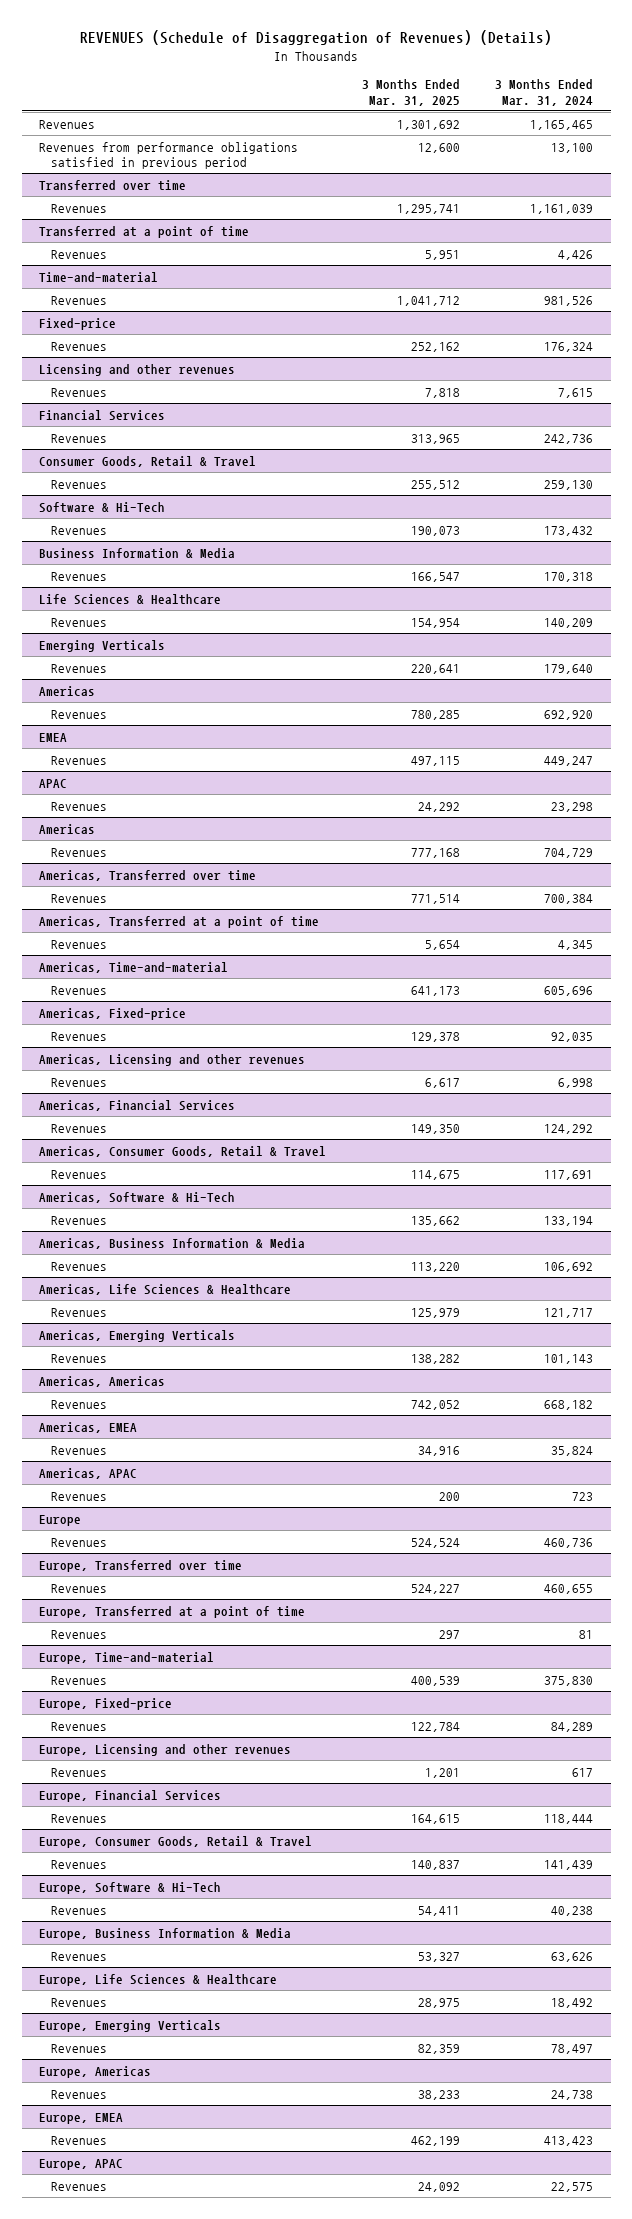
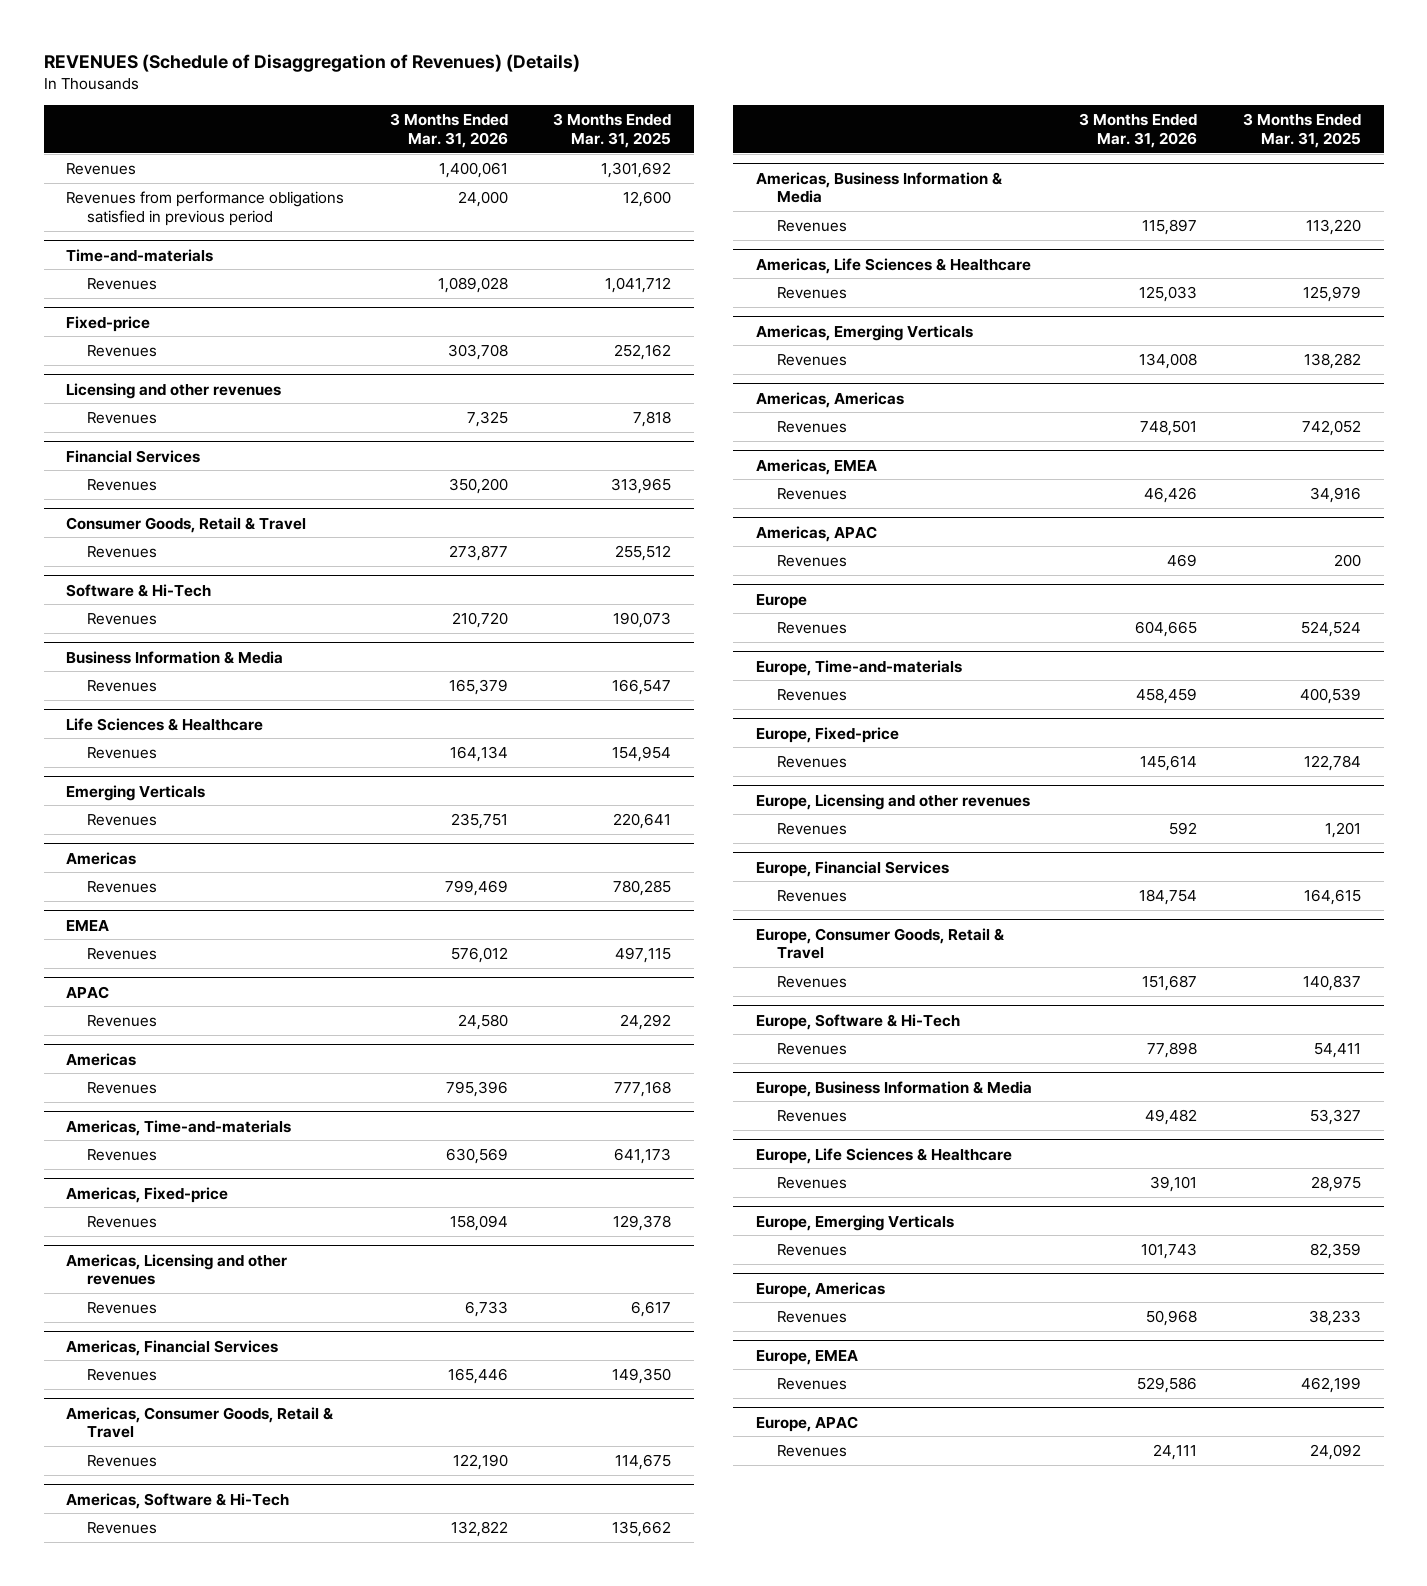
[494,79,593,106] 3 Months Ended Mar. 31, 2024 -> none
none -> [389,112,508,148] 3 Months Ended Mar. 31, 2026
[39,179,187,191] Transferred over time -> none
[50,203,107,213] Revenues -> none
[39,225,250,238] Transferred at a point of time -> none
[50,249,107,259] Revenues -> none
[39,271,159,283] Time-and-material -> [66,248,214,262] Time-and-materials
[39,869,257,881] Americas, Transferred over time -> none
[50,893,107,903] Revenues -> none
[39,915,320,928] Americas, Transferred at a point of time -> none
[50,939,107,949] Revenues -> none
[39,961,229,973] Americas, Time-and-material -> [66,1119,292,1136] Americas, Time-and-materials
[39,1559,243,1572] Europe, Transferred over time -> none
[50,1583,107,1593] Revenues -> none
[39,1605,306,1618] Europe, Transferred at a point of time -> none
[50,1629,107,1639] Revenues -> none
[39,1651,215,1664] Europe, Time-and-material -> [755,659,962,676] Europe, Time-and-materials

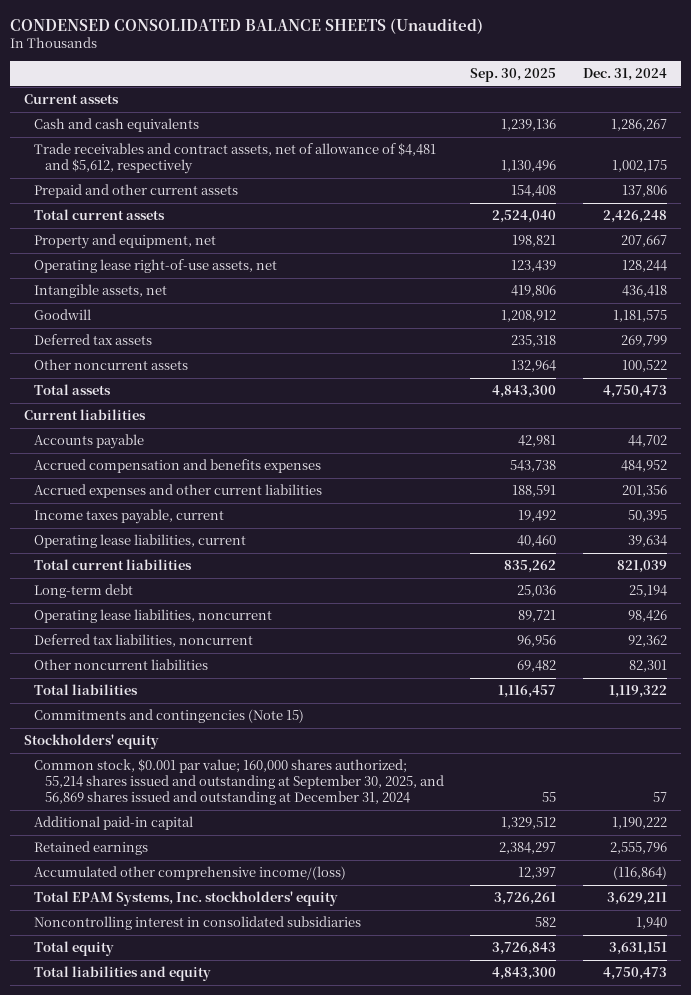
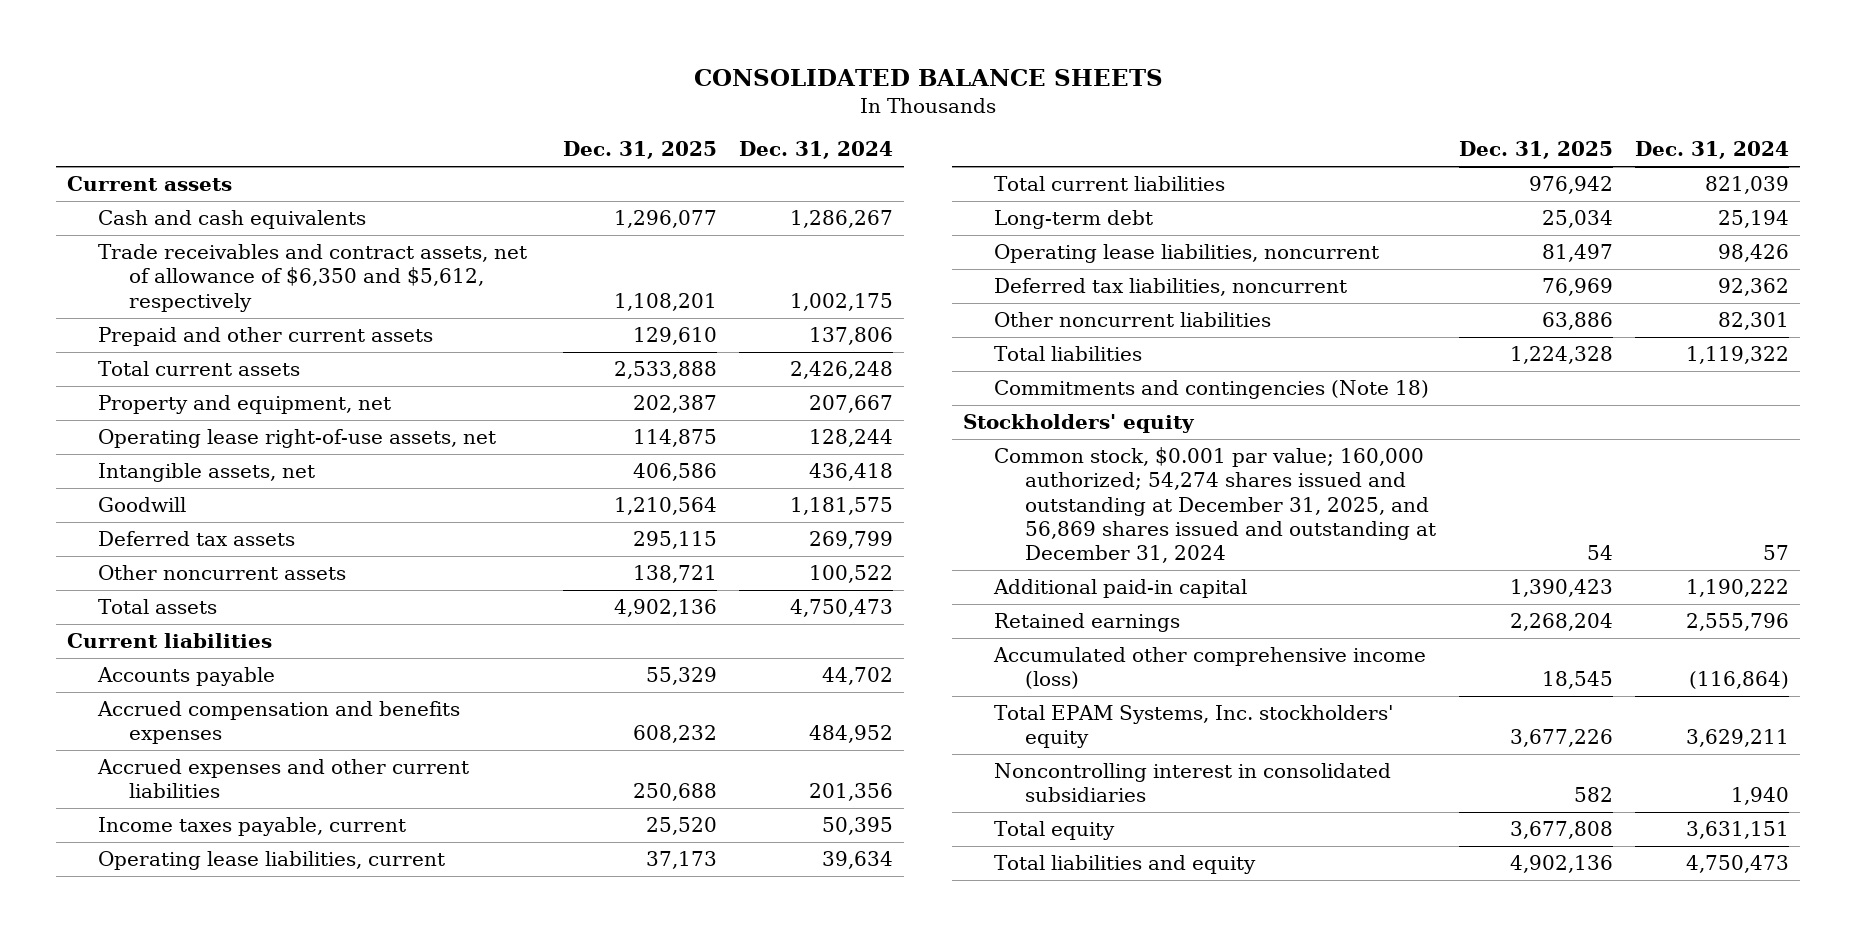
[10,17,484,34] CONDENSED CONSOLIDATED BALANCE SHEETS (Unaudited) -> [694,69,1164,87] CONSOLIDATED BALANCE SHEETS
[470,68,557,83] Sep. 30, 2025 -> none
none -> [562,141,717,160] Dec. 31, 2025
[34,143,437,175] Trade receivables and contract assets, net of allowance of $4,481 and $5,612, respectively -> [98,244,528,312] Trade receivables and contract assets, net of allowance of $6,350 and $5,612, respectively
[34,709,305,724] Commitments and contingencies (Note 15) -> [994,380,1430,400] Commitments and contingencies (Note 18)
[34,759,444,806] Common stock, $0.001 par value; 160,000 shares authorized; 55,214 shares issued and outstanding at September 30, 2025, and 56,869 shares issued and outstanding at December 31, 2024 -> [994,447,1437,564] Common stock, $0.001 par value; 160,000 authorized; 54,274 shares issued and outstanding at December 31, 2025, and 56,869 shares issued and outstanding at December 31, 2024
[34,866,347,881] Accumulated other comprehensive income/(loss) -> [993,647,1427,690] Accumulated other comprehensive income (loss)

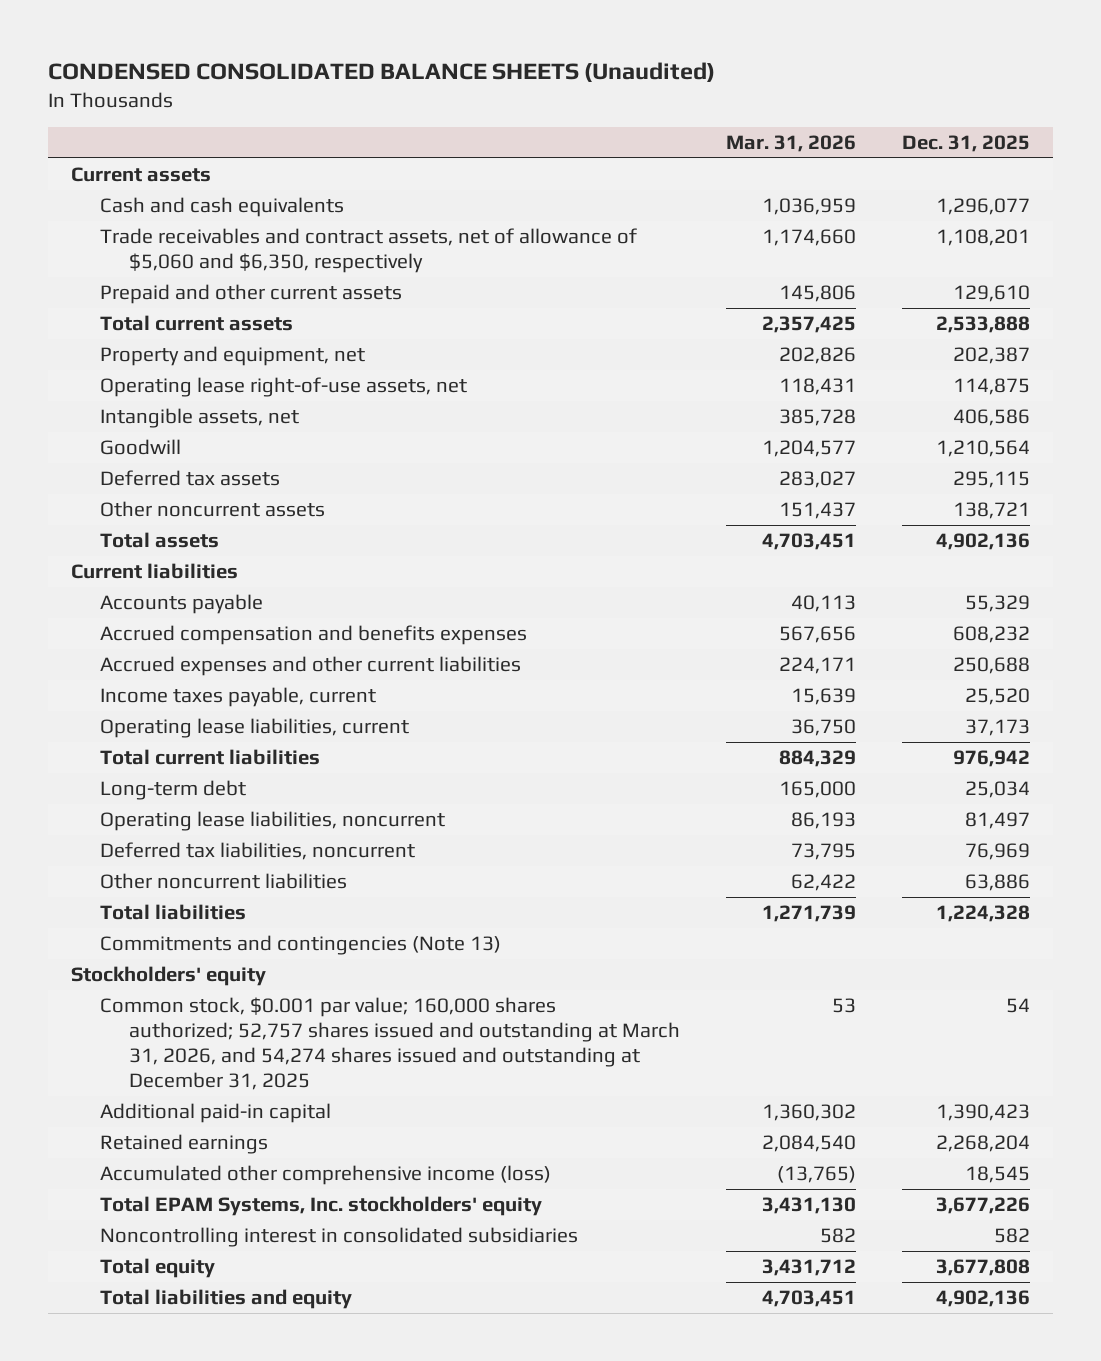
[694,69,1164,87] CONSOLIDATED BALANCE SHEETS -> [47,62,715,83] CONDENSED CONSOLIDATED BALANCE SHEETS (Unaudited)
[738,141,893,160] Dec. 31, 2024 -> none
none -> [726,135,857,153] Mar. 31, 2026
[98,244,528,312] Trade receivables and contract assets, net of allowance of $6,350 and $5,612, respectively -> [99,227,637,274] Trade receivables and contract assets, net of allowance of $5,060 and $6,350, respectively
[994,380,1430,400] Commitments and contingencies (Note 18) -> [99,934,501,955] Commitments and contingencies (Note 13)
[994,447,1437,564] Common stock, $0.001 par value; 160,000 authorized; 54,274 shares issued and outstanding at December 31, 2025, and 56,869 shares issued and outstanding at December 31, 2024 -> [99,996,681,1091] Common stock, $0.001 par value; 160,000 shares authorized; 52,757 shares issued and outstanding at March 31, 2026, and 54,274 shares issued and outstanding at December 31, 2025

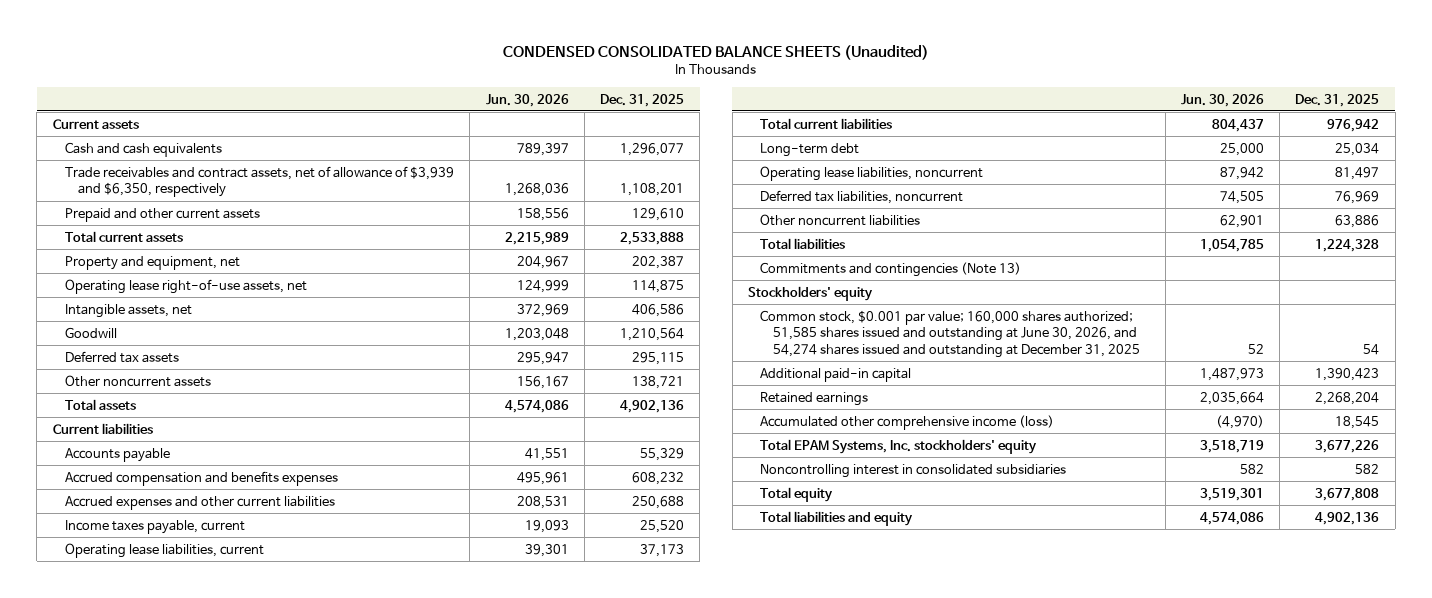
[726,135,857,153] Mar. 31, 2026 -> none
none -> [485,93,569,107] Jun. 30, 2026
[99,227,637,274] Trade receivables and contract assets, net of allowance of $5,060 and $6,350, respectively -> [65,165,455,198] Trade receivables and contract assets, net of allowance of $3,939 and $6,350, respectively
[99,996,681,1091] Common stock, $0.001 par value; 160,000 shares authorized; 52,757 shares issued and outstanding at March 31, 2026, and 54,274 shares issued and outstanding at December 31, 2025 -> [760,309,1141,358] Common stock, $0.001 par value; 160,000 shares authorized; 51,585 shares issued and outstanding at June 30, 2026, and 54,274 shares issued and outstanding at December 31, 2025

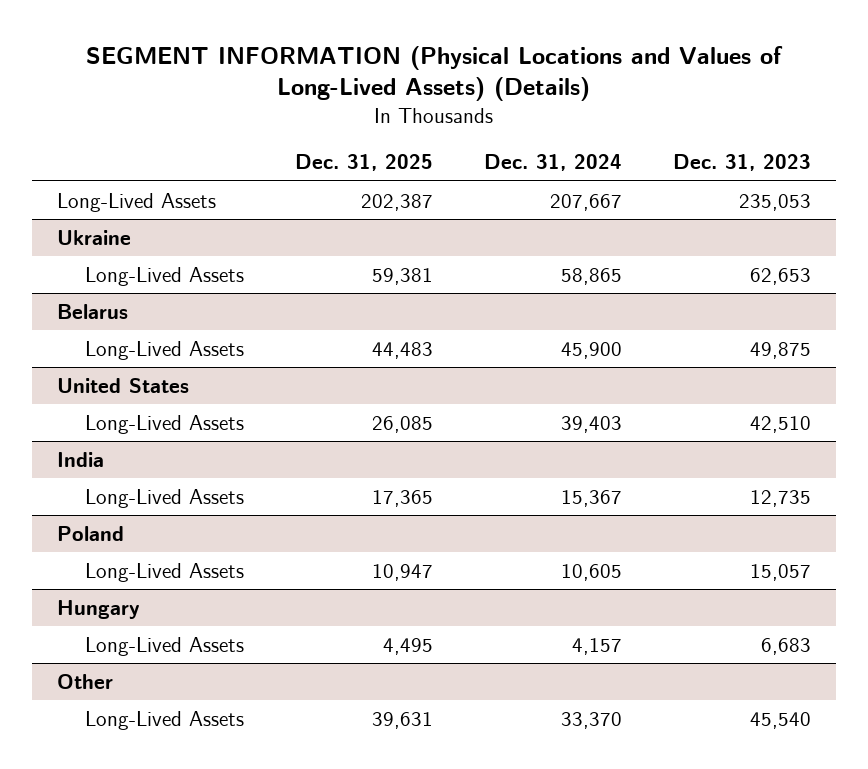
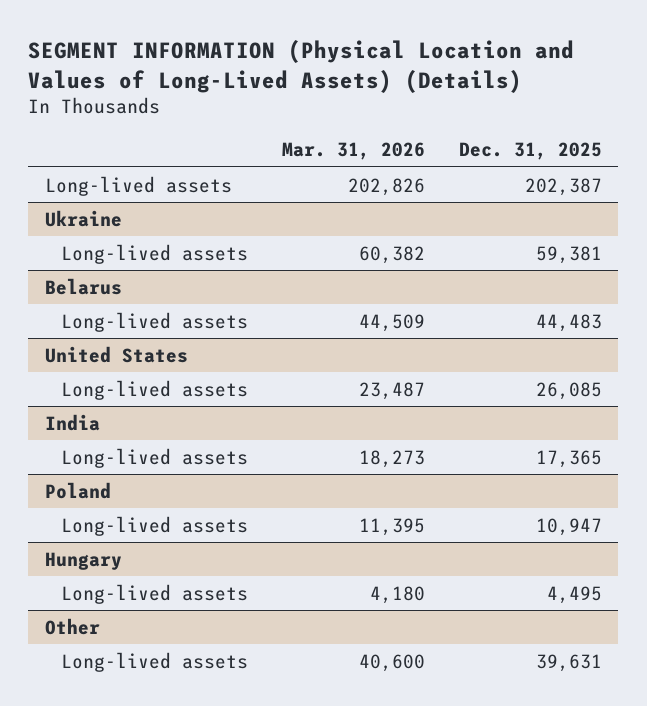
[85,45,783,102] SEGMENT INFORMATION (Physical Locations and Values of Long-Lived Assets) (Details) -> [28,40,575,93] SEGMENT INFORMATION (Physical Location and Values of Long-Lived Assets) (Details)
[483,154,622,172] Dec. 31, 2024 -> none
[672,154,811,172] Dec. 31, 2023 -> none
none -> [281,142,425,161] Mar. 31, 2026
[57,192,217,212] Long-Lived Assets -> [45,175,233,196] Long-lived assets
[84,266,244,286] Long-Lived Assets -> [60,243,248,264] Long-lived assets
[84,340,244,360] Long-Lived Assets -> [60,311,248,332] Long-lived assets
[84,414,244,434] Long-Lived Assets -> [60,379,248,400] Long-lived assets
[84,488,244,508] Long-Lived Assets -> [60,447,248,468] Long-lived assets
[84,562,244,582] Long-Lived Assets -> [60,515,248,536] Long-lived assets
[84,636,244,656] Long-Lived Assets -> [60,583,248,604] Long-lived assets
[84,710,244,730] Long-Lived Assets -> [60,651,248,672] Long-lived assets

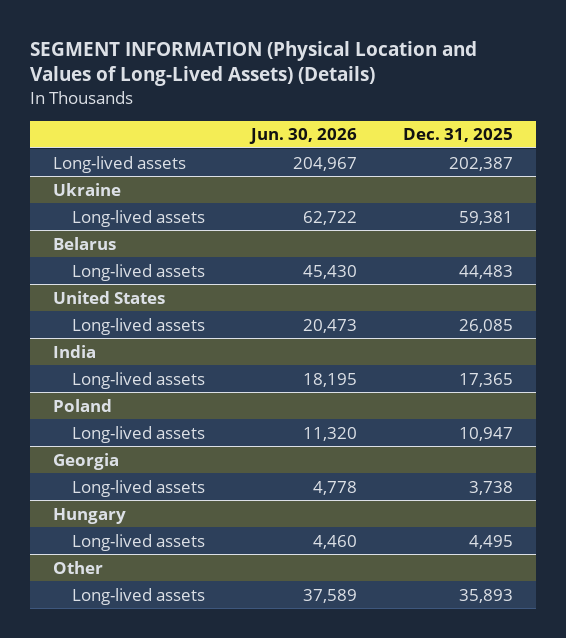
[281,142,425,161] Mar. 31, 2026 -> none
none -> [249,128,358,145] Jun. 30, 2026
none -> [52,452,119,470] Georgia
none -> [72,479,206,497] Long-lived assets
[535,653,602,672] 39,631 -> [458,588,513,603] 35,893

